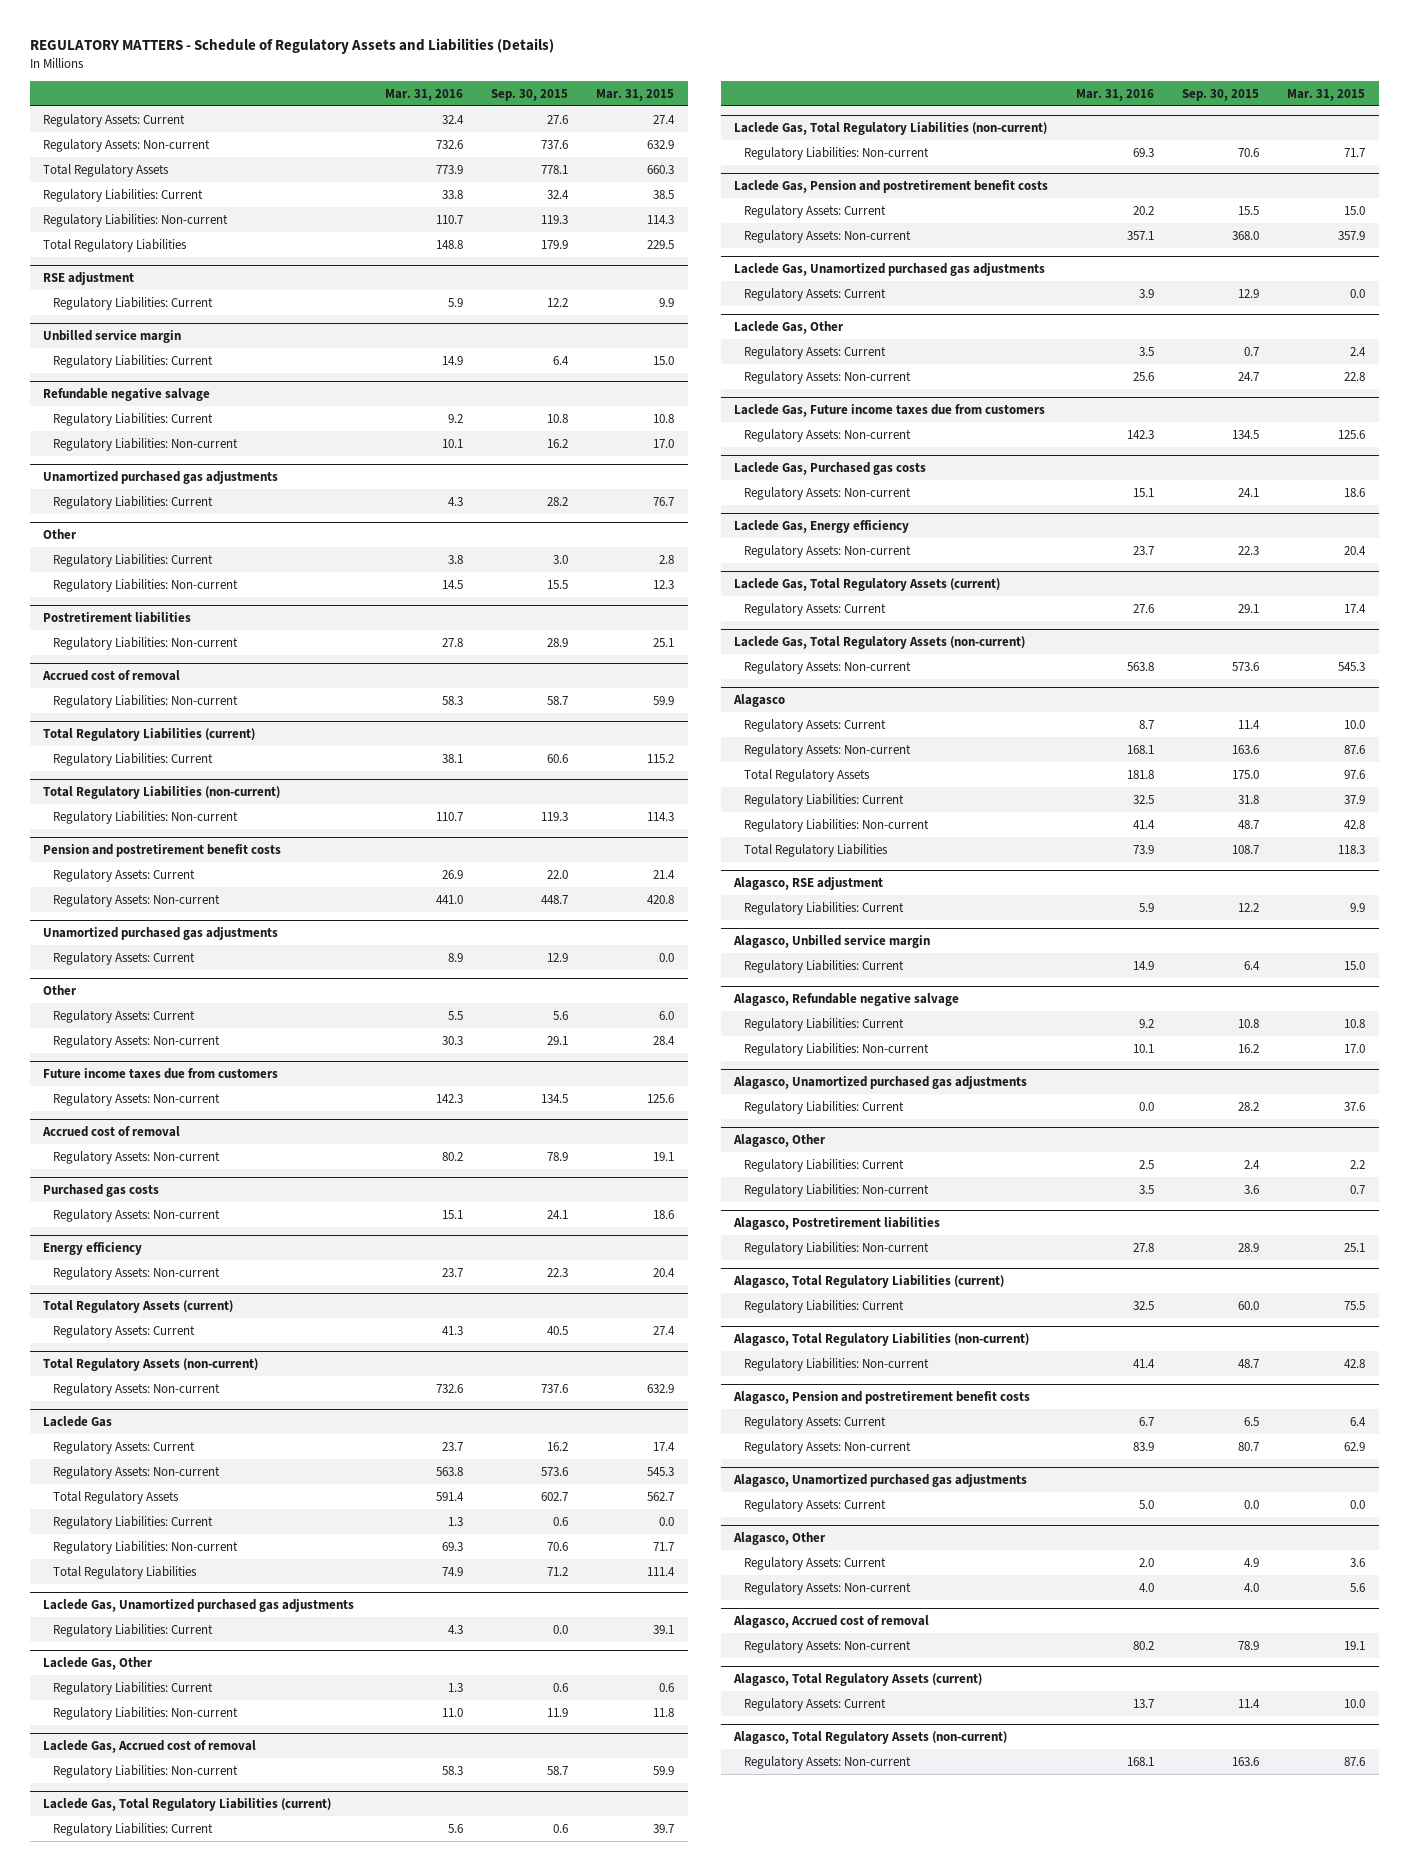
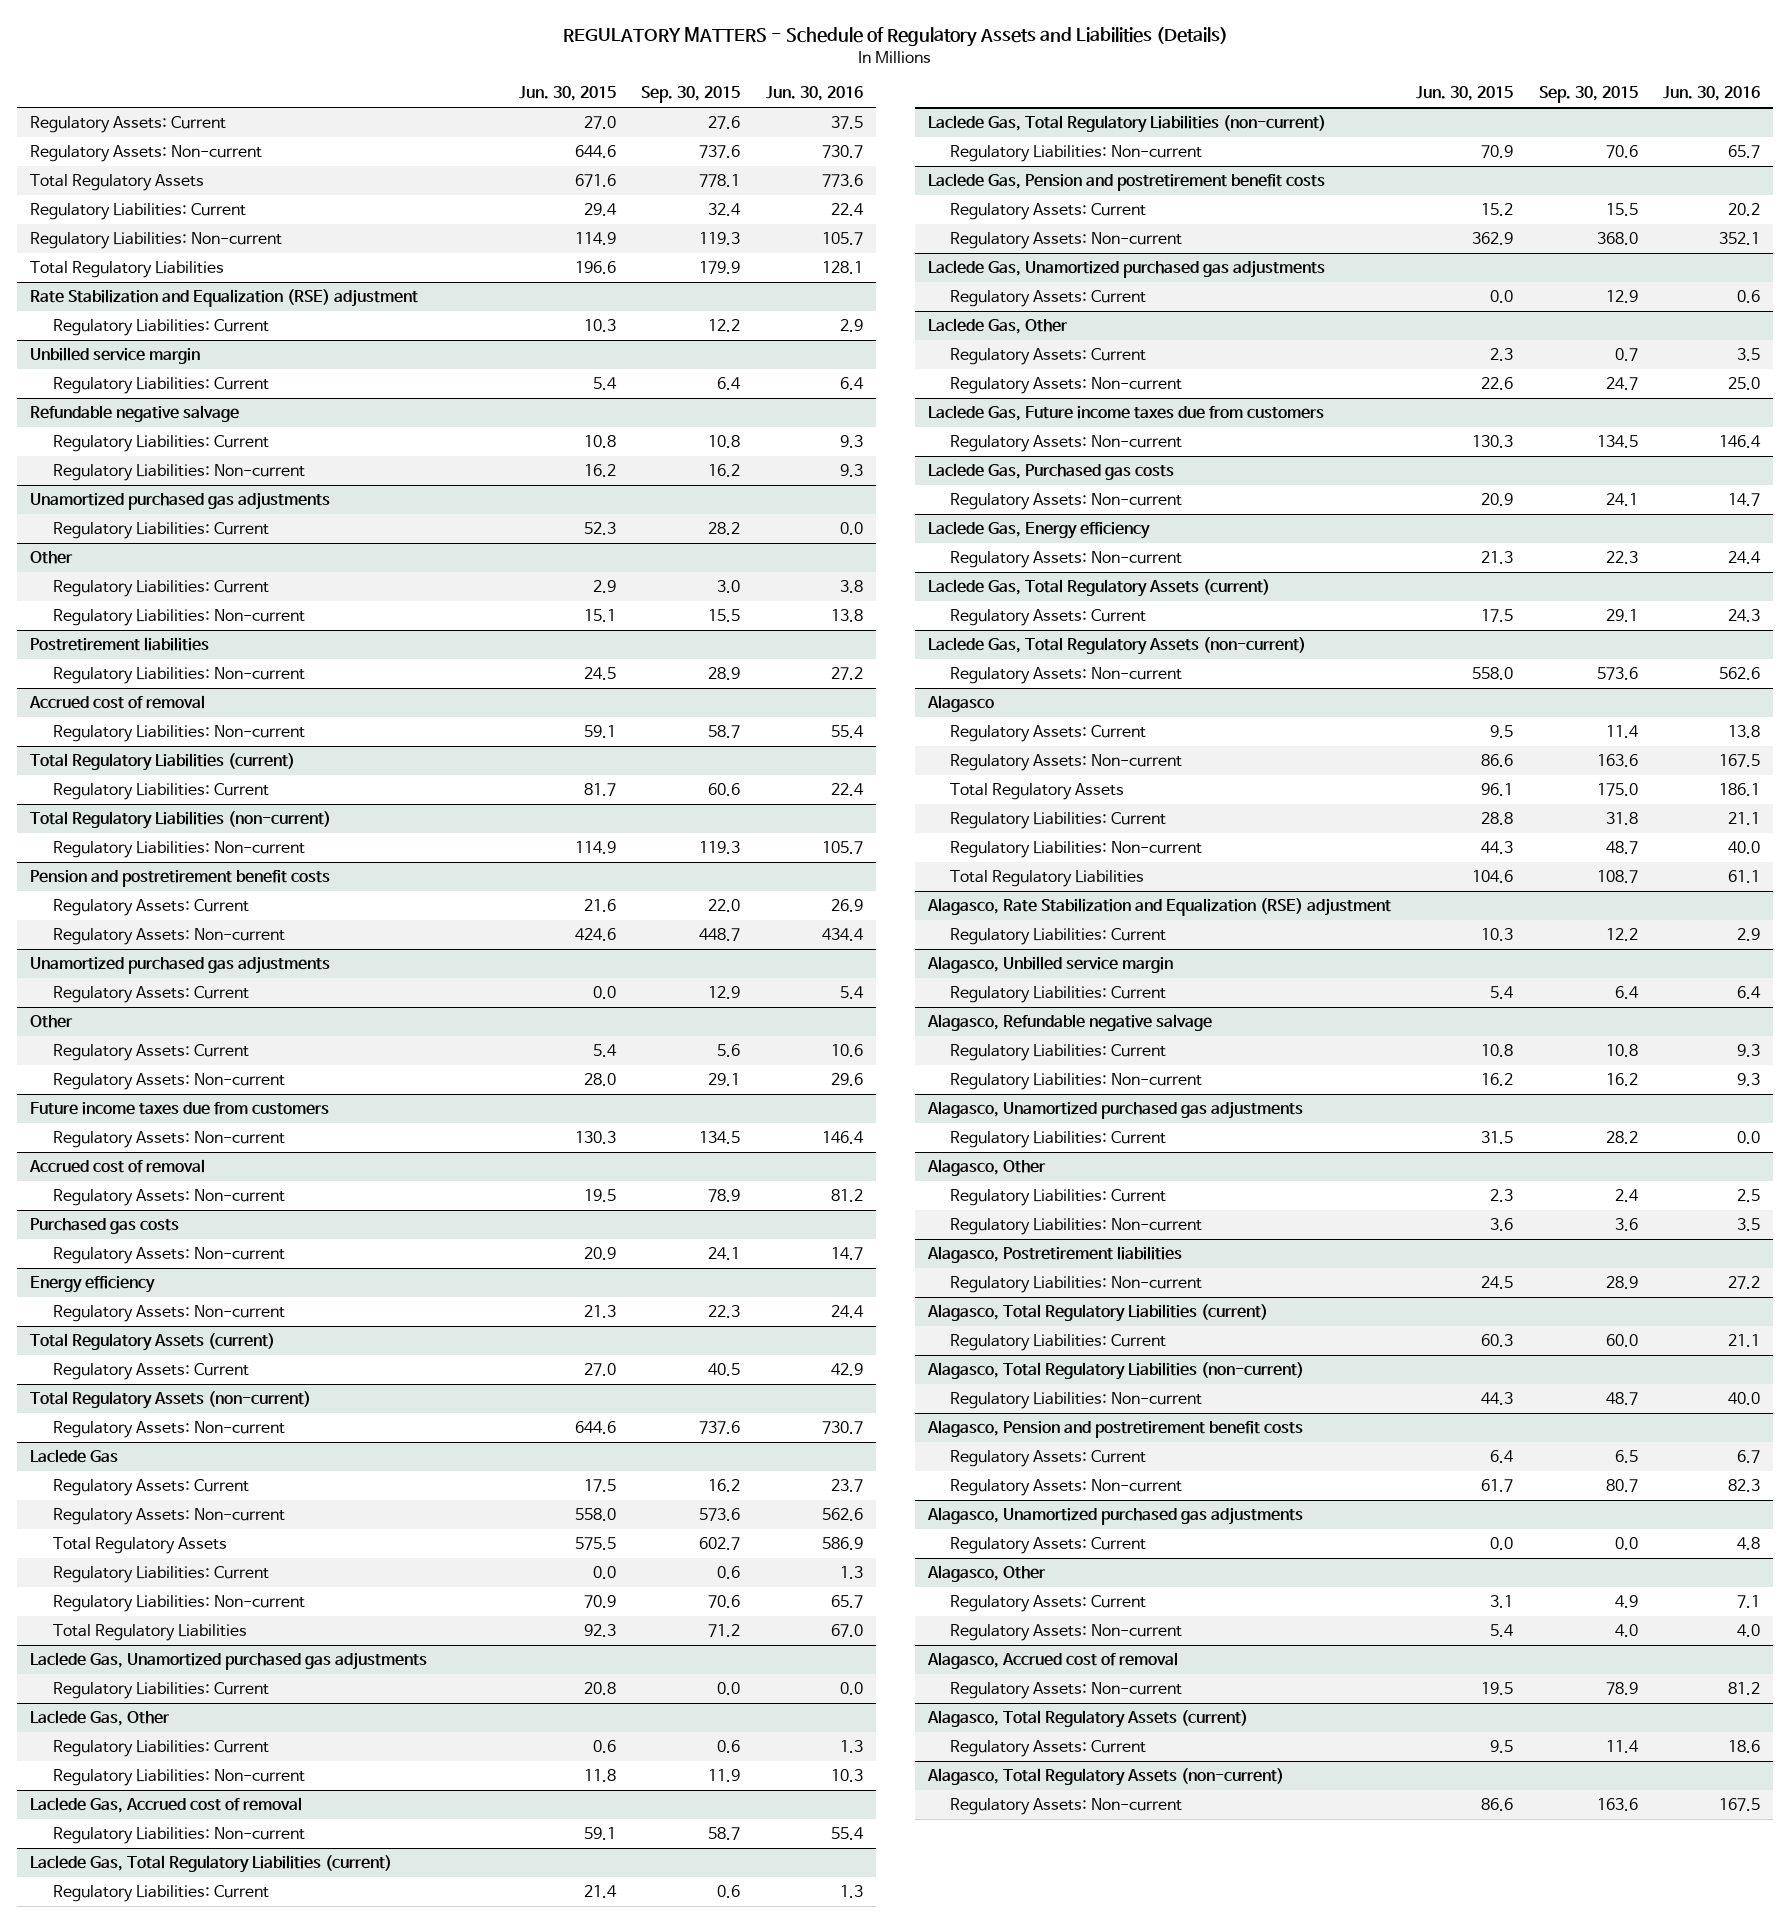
[385,88,464,101] Mar. 31, 2016 -> none
[595,88,674,101] Mar. 31, 2015 -> none
none -> [518,86,616,102] Jun. 30, 2015
none -> [765,86,863,102] Jun. 30, 2016
[43,272,135,286] RSE adjustment -> [30,289,419,308] Rate Stabilization and Equalization (RSE) adjustment
[733,877,884,891] Alagasco, RSE adjustment -> none
none -> [926,898,1391,917] Alagasco, Rate Stabilization and Equalization (RSE) adjustment

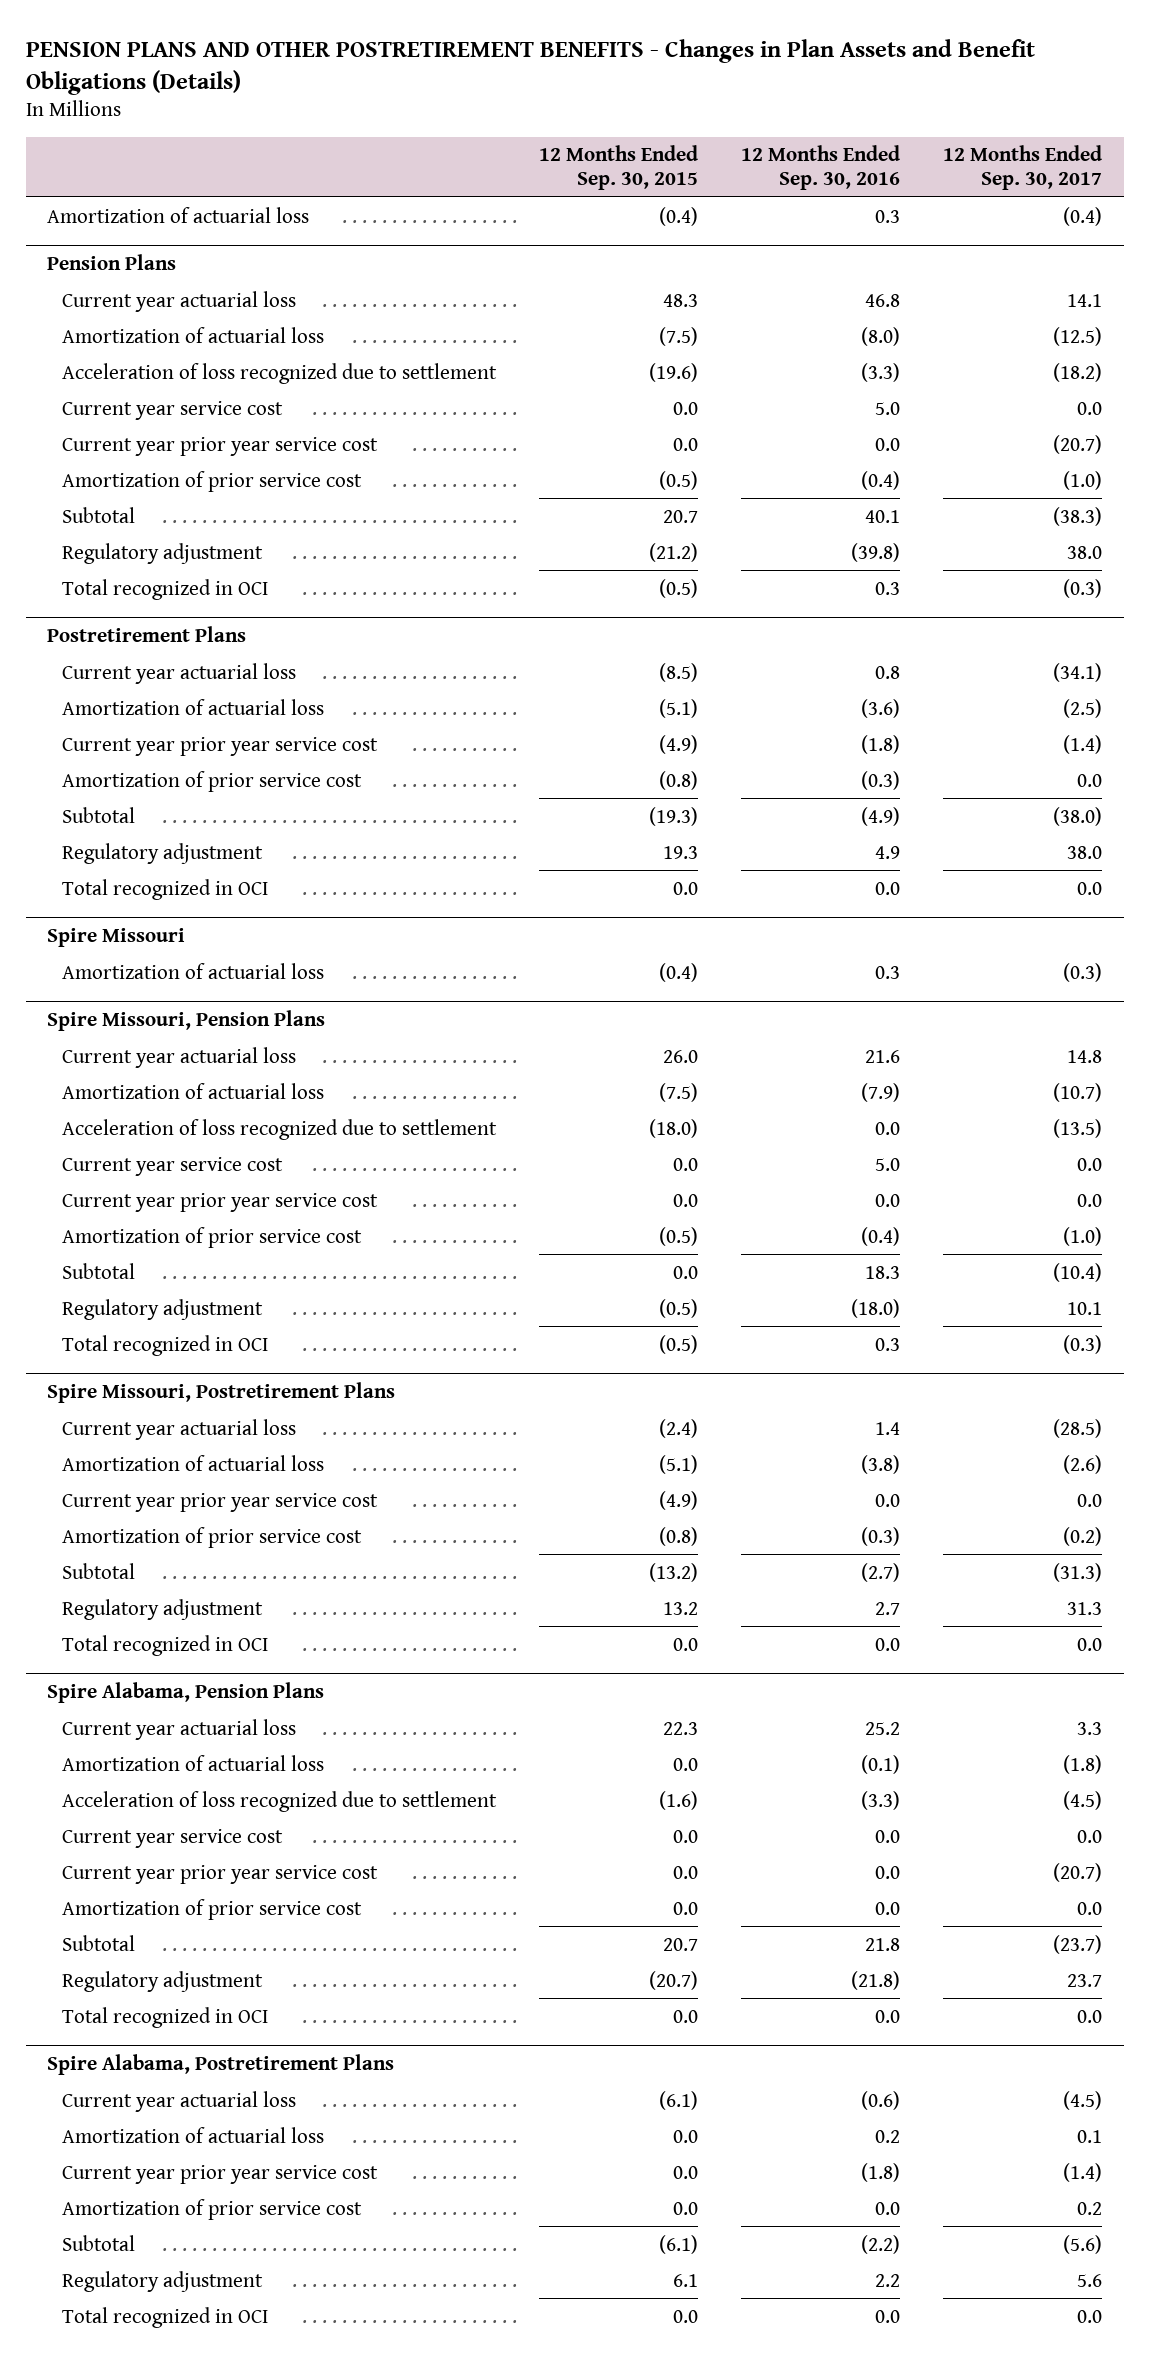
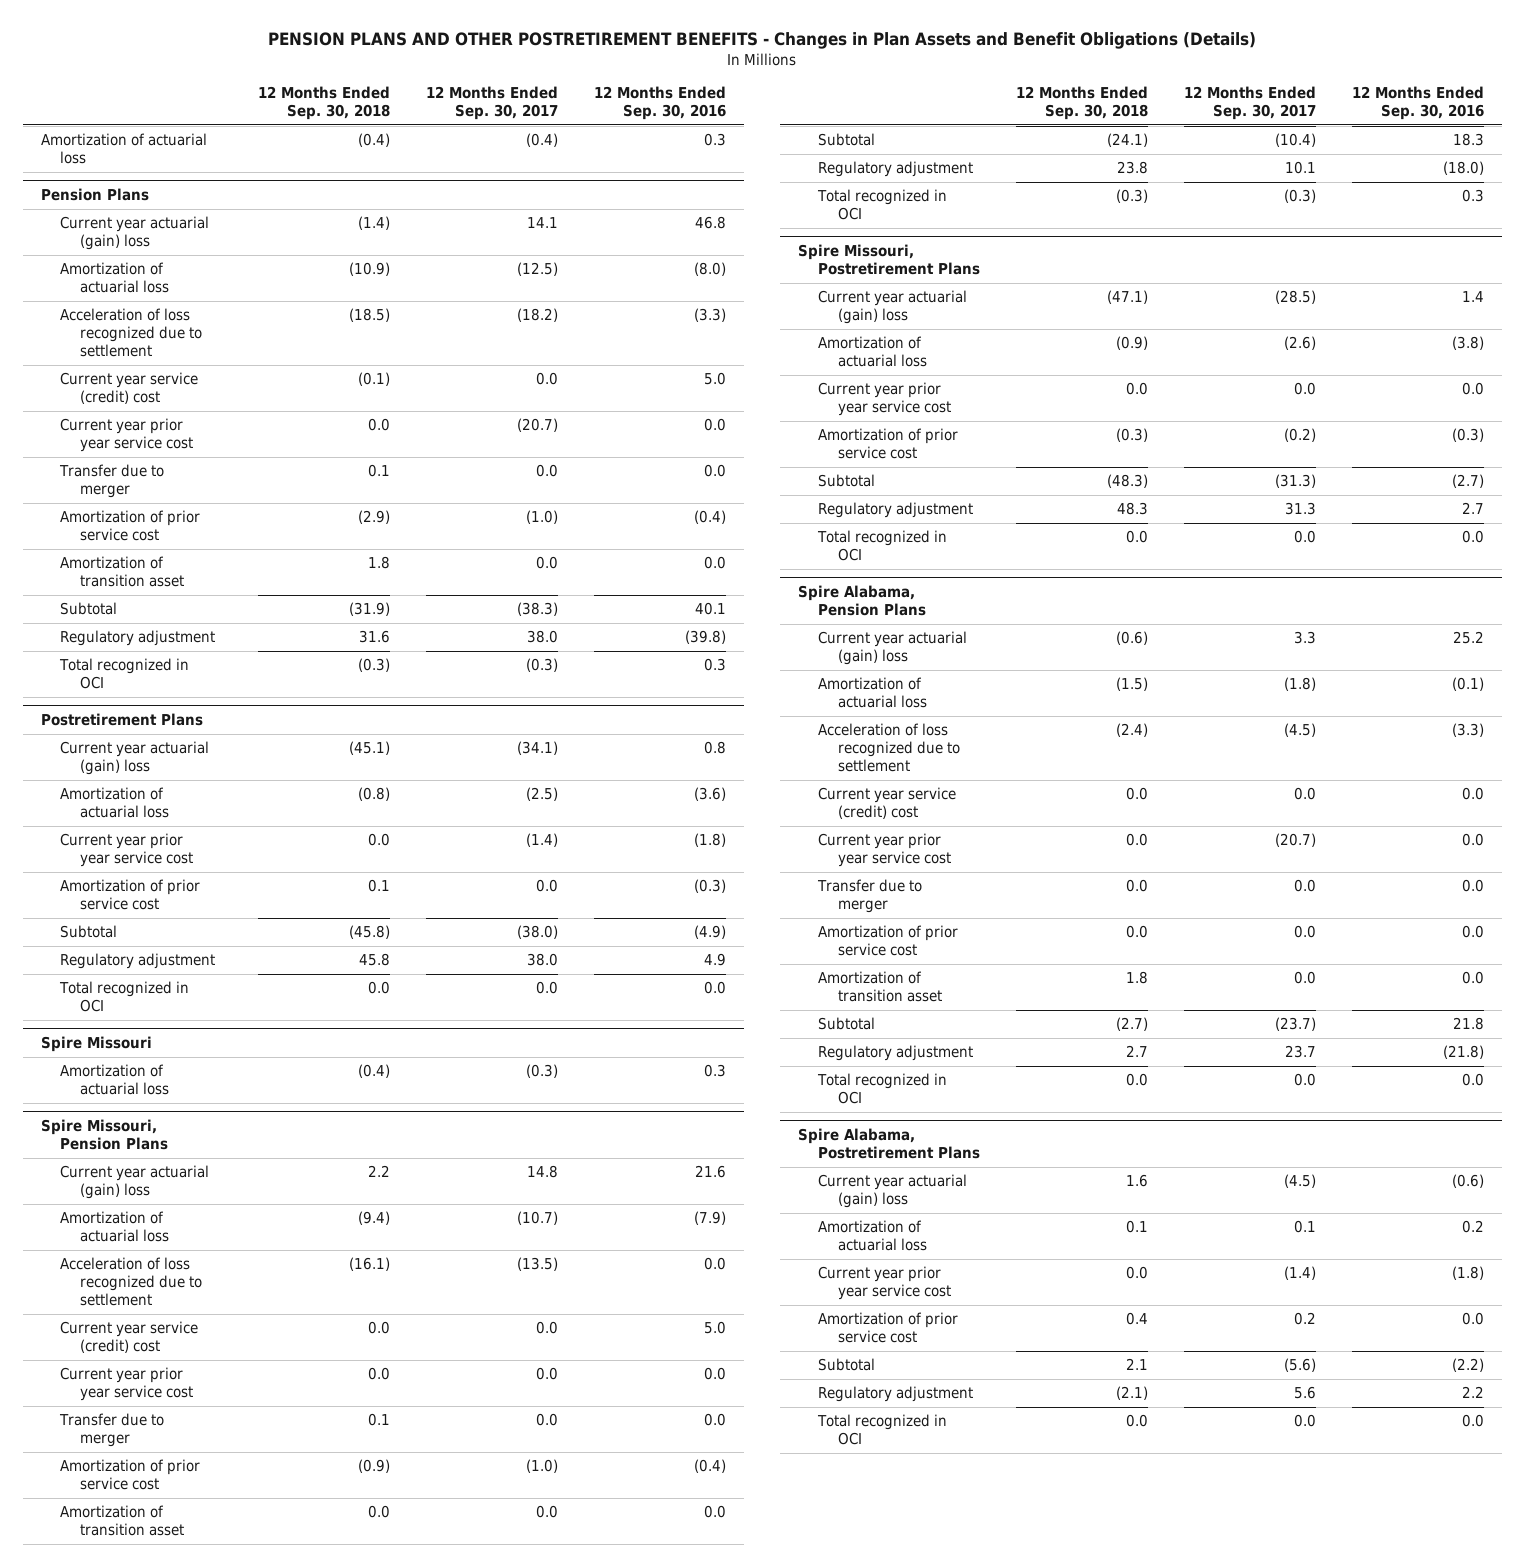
[538,145,698,190] 12 Months Ended Sep. 30, 2015 -> none
none -> [258,86,391,121] 12 Months Ended Sep. 30, 2018
[61,290,296,312] Current year actuarial loss -> [60,216,210,251] Current year actuarial (gain) loss
[61,400,283,420] Current year service cost -> [60,372,199,405] Current year service (credit) cost
none -> [59,464,165,499] Transfer due to merger
none -> [60,556,185,588] Amortization of transition asset
[61,662,296,684] Current year actuarial loss -> [60,741,210,776] Current year actuarial (gain) loss
[61,1046,296,1068] Current year actuarial loss -> [60,1165,210,1200] Current year actuarial (gain) loss
[61,1156,283,1176] Current year service cost -> [60,1321,199,1354] Current year service (credit) cost
none -> [59,1413,165,1448] Transfer due to merger
none -> [60,1505,185,1537] Amortization of transition asset
[61,1418,296,1440] Current year actuarial loss -> [818,290,968,325] Current year actuarial (gain) loss
[61,1718,296,1740] Current year actuarial loss -> [818,631,968,666] Current year actuarial (gain) loss
[61,1828,283,1848] Current year service cost -> [818,787,957,820] Current year service (credit) cost
none -> [817,879,923,914] Transfer due to merger
none -> [818,971,943,1003] Amortization of transition asset
[61,2090,296,2112] Current year actuarial loss -> [818,1174,968,1209] Current year actuarial (gain) loss

